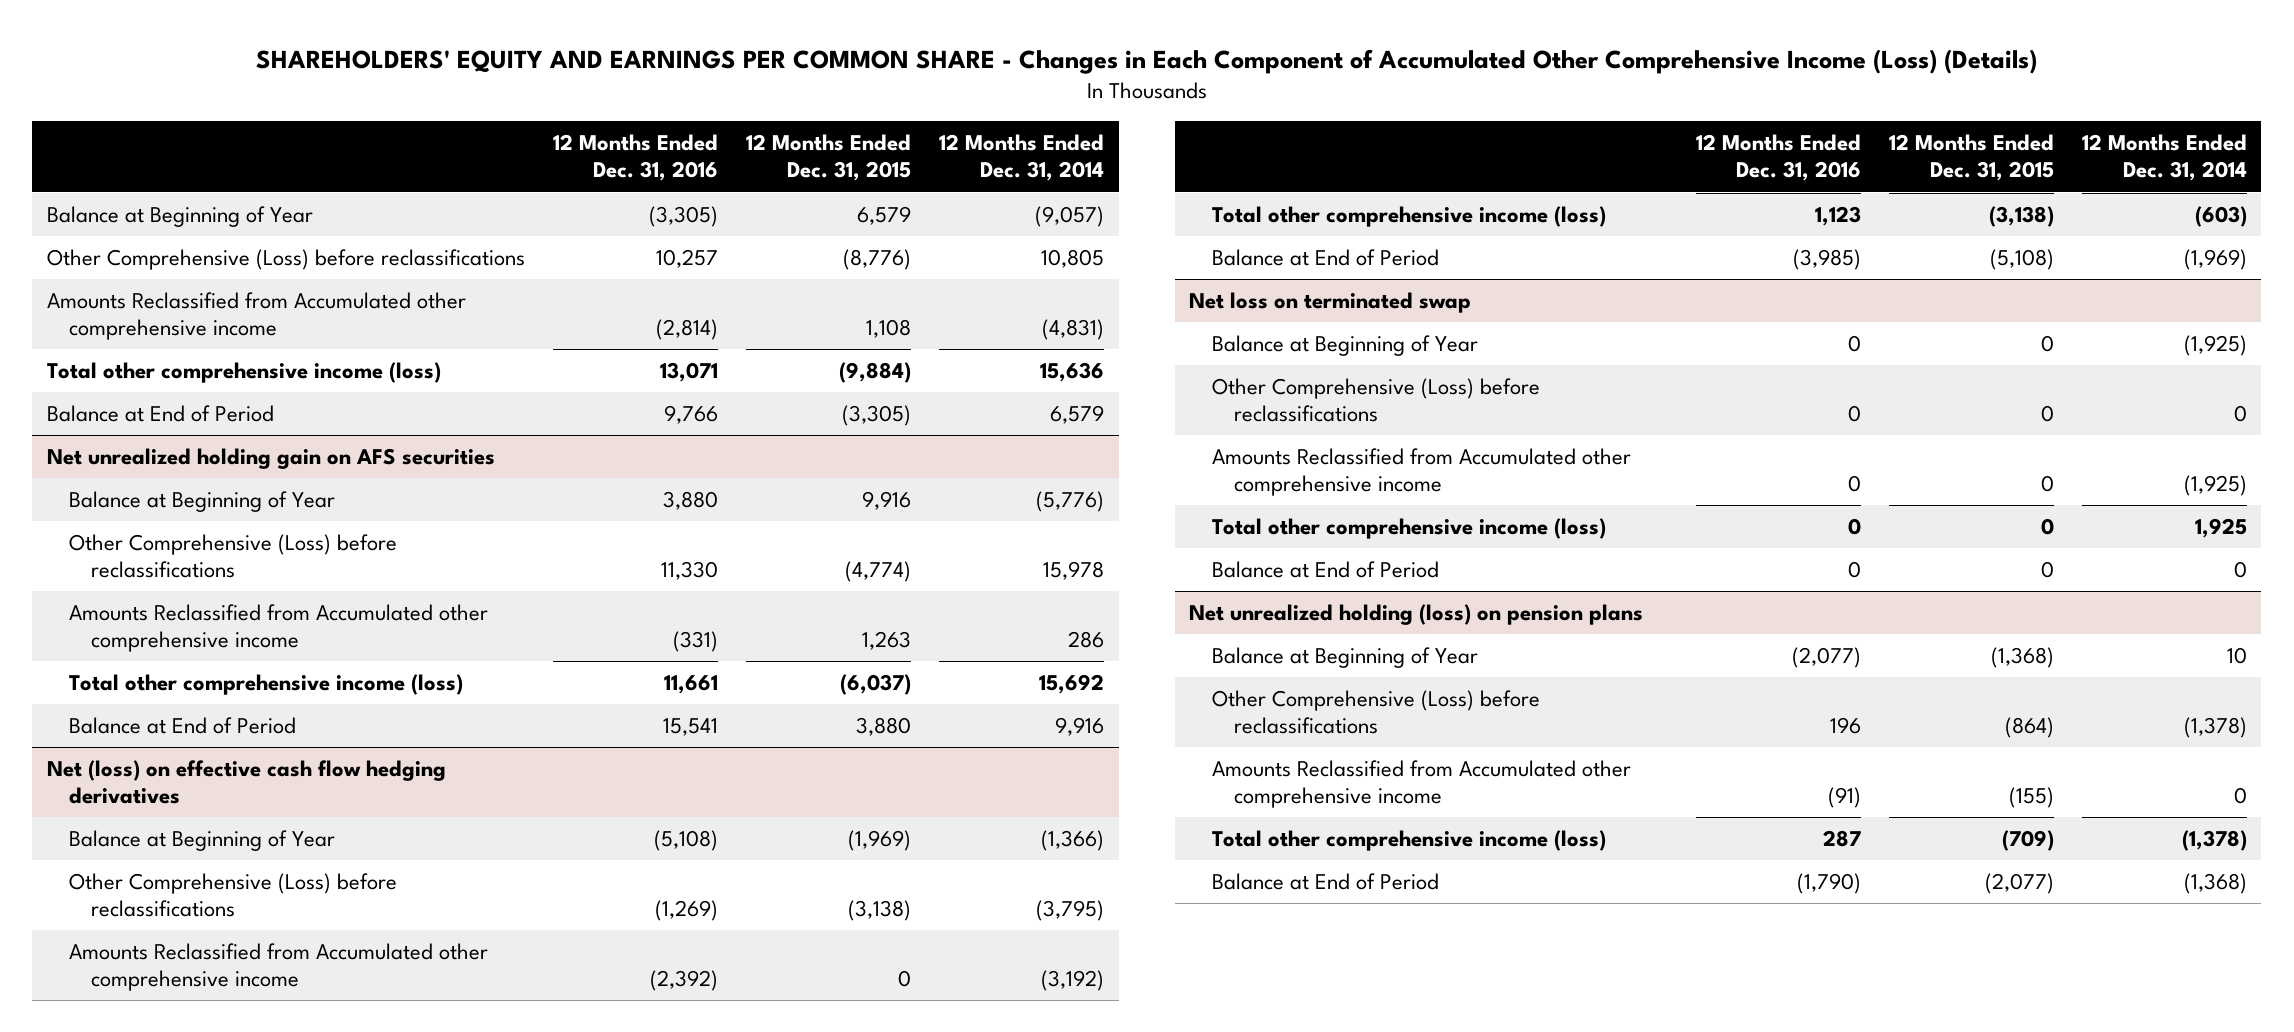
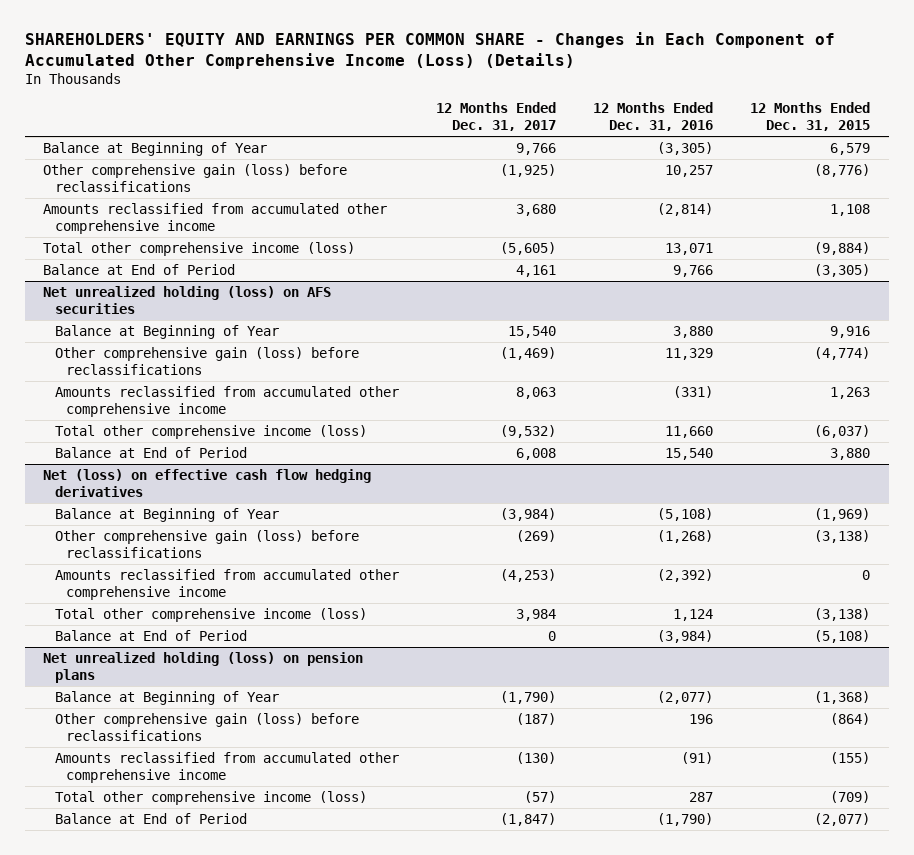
[939,134,1105,182] 12 Months Ended Dec. 31, 2014 -> none
none -> [435,102,556,132] 12 Months Ended Dec. 31, 2017
[46,249,525,271] Other Comprehensive (Loss) before reclassifications -> [43,163,348,192] Other comprehensive gain (loss) before reclassifications
[46,292,466,341] Amounts Reclassified from Accumulated other comprehensive income -> [43,202,388,234] Amounts reclassified from accumulated other comprehensive income
[46,448,495,470] Net unrealized holding gain on AFS securities -> [43,285,332,314] Net unrealized holding (loss) on AFS securities
[68,534,397,579] Other Comprehensive (Loss) before reclassifications -> [54,346,359,375] Other comprehensive gain (loss) before reclassifications
[660,561,718,581] 11,330 -> [665,347,714,360] 11,329
[68,604,488,653] Amounts Reclassified from Accumulated other comprehensive income -> [54,385,399,417] Amounts reclassified from accumulated other comprehensive income
[663,675,718,695] 11,661 -> [665,425,714,438] 11,660
[662,718,718,737] 15,541 -> [665,447,714,460] 15,540
[1189,292,1472,314] Net loss on terminated swap -> none
[1211,335,1478,357] Balance at Beginning of Year -> none
[1211,378,1540,423] Other Comprehensive (Loss) before reclassifications -> none
[1211,448,1631,497] Amounts Reclassified from Accumulated other comprehensive income -> none
[1211,518,1606,540] Total other comprehensive income (loss) -> none
[1211,561,1439,579] Balance at End of Period -> none
[68,873,397,918] Other Comprehensive (Loss) before reclassifications -> [54,529,359,558] Other comprehensive gain (loss) before reclassifications
[654,900,718,922] (1,269) -> [657,529,714,543] (1,268)
[68,943,488,992] Amounts Reclassified from Accumulated other comprehensive income -> [54,568,399,600] Amounts reclassified from accumulated other comprehensive income
[1814,206,1861,227] 1,123 -> [673,608,714,621] 1,124
[1792,249,1861,271] (3,985) -> [657,629,714,643] (3,984)
[1211,690,1540,735] Other Comprehensive (Loss) before reclassifications -> [54,712,359,741] Other comprehensive gain (loss) before reclassifications
[1211,760,1631,809] Amounts Reclassified from Accumulated other comprehensive income -> [54,751,399,783] Amounts reclassified from accumulated other comprehensive income

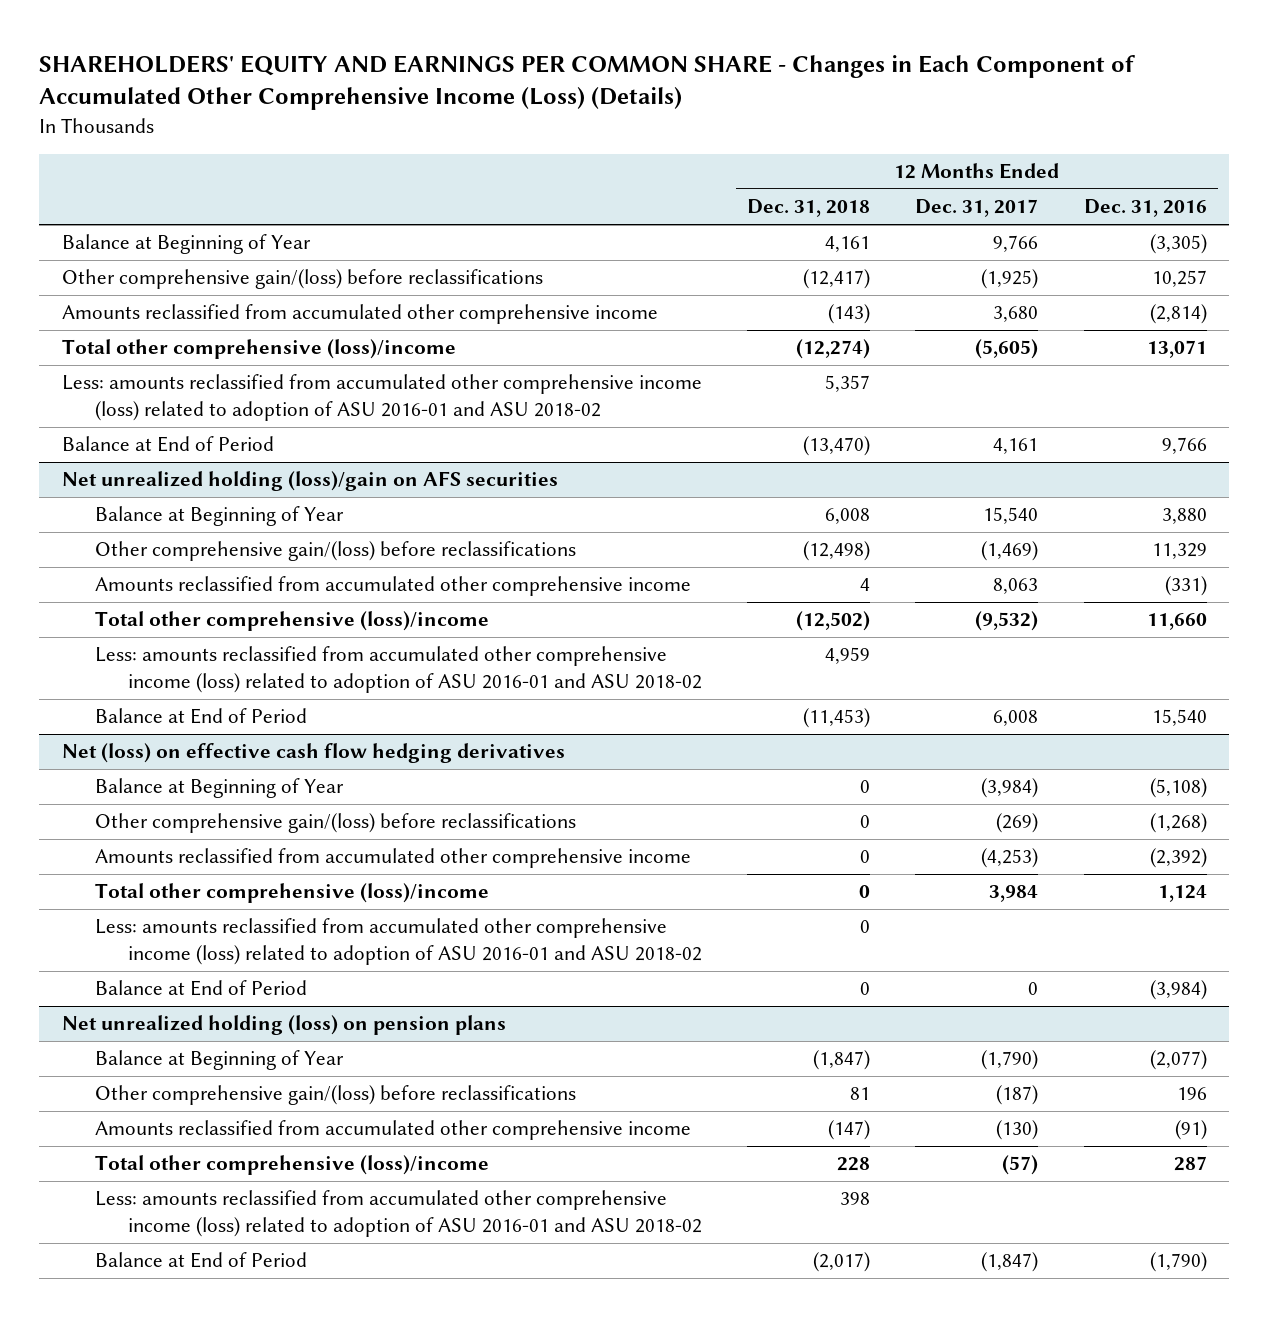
[750,102,871,132] 12 Months Ended Dec. 31, 2015 -> none
none -> [747,199,871,218] Dec. 31, 2018
[43,163,348,192] Other comprehensive gain (loss) before reclassifications -> [61,269,543,290] Other comprehensive gain/(loss) before reclassifications
[43,241,356,256] Total other comprehensive income (loss) -> [61,339,456,360] Total other comprehensive (loss)/income
none -> [61,374,702,421] Less: amounts reclassified from accumulated other comprehensive income (loss) related to adoption of ASU 2016-01 and ASU 2018-02
[43,285,332,314] Net unrealized holding (loss) on AFS securities -> [61,471,558,492] Net unrealized holding (loss)/gain on AFS securities
[54,346,359,375] Other comprehensive gain (loss) before reclassifications -> [94,541,576,562] Other comprehensive gain/(loss) before reclassifications
[54,424,367,439] Total other comprehensive income (loss) -> [94,611,489,632] Total other comprehensive (loss)/income
none -> [94,646,702,693] Less: amounts reclassified from accumulated other comprehensive income (loss) related to adoption of ASU 2016-01 and ASU 2018-02
[54,529,359,558] Other comprehensive gain (loss) before reclassifications -> [94,813,576,834] Other comprehensive gain/(loss) before reclassifications
[54,607,367,622] Total other comprehensive income (loss) -> [94,883,489,904] Total other comprehensive (loss)/income
none -> [94,918,702,965] Less: amounts reclassified from accumulated other comprehensive income (loss) related to adoption of ASU 2016-01 and ASU 2018-02
[54,712,359,741] Other comprehensive gain (loss) before reclassifications -> [94,1085,576,1106] Other comprehensive gain/(loss) before reclassifications
[54,790,367,805] Total other comprehensive income (loss) -> [94,1155,489,1176] Total other comprehensive (loss)/income
none -> [94,1190,702,1237] Less: amounts reclassified from accumulated other comprehensive income (loss) related to adoption of ASU 2016-01 and ASU 2018-02

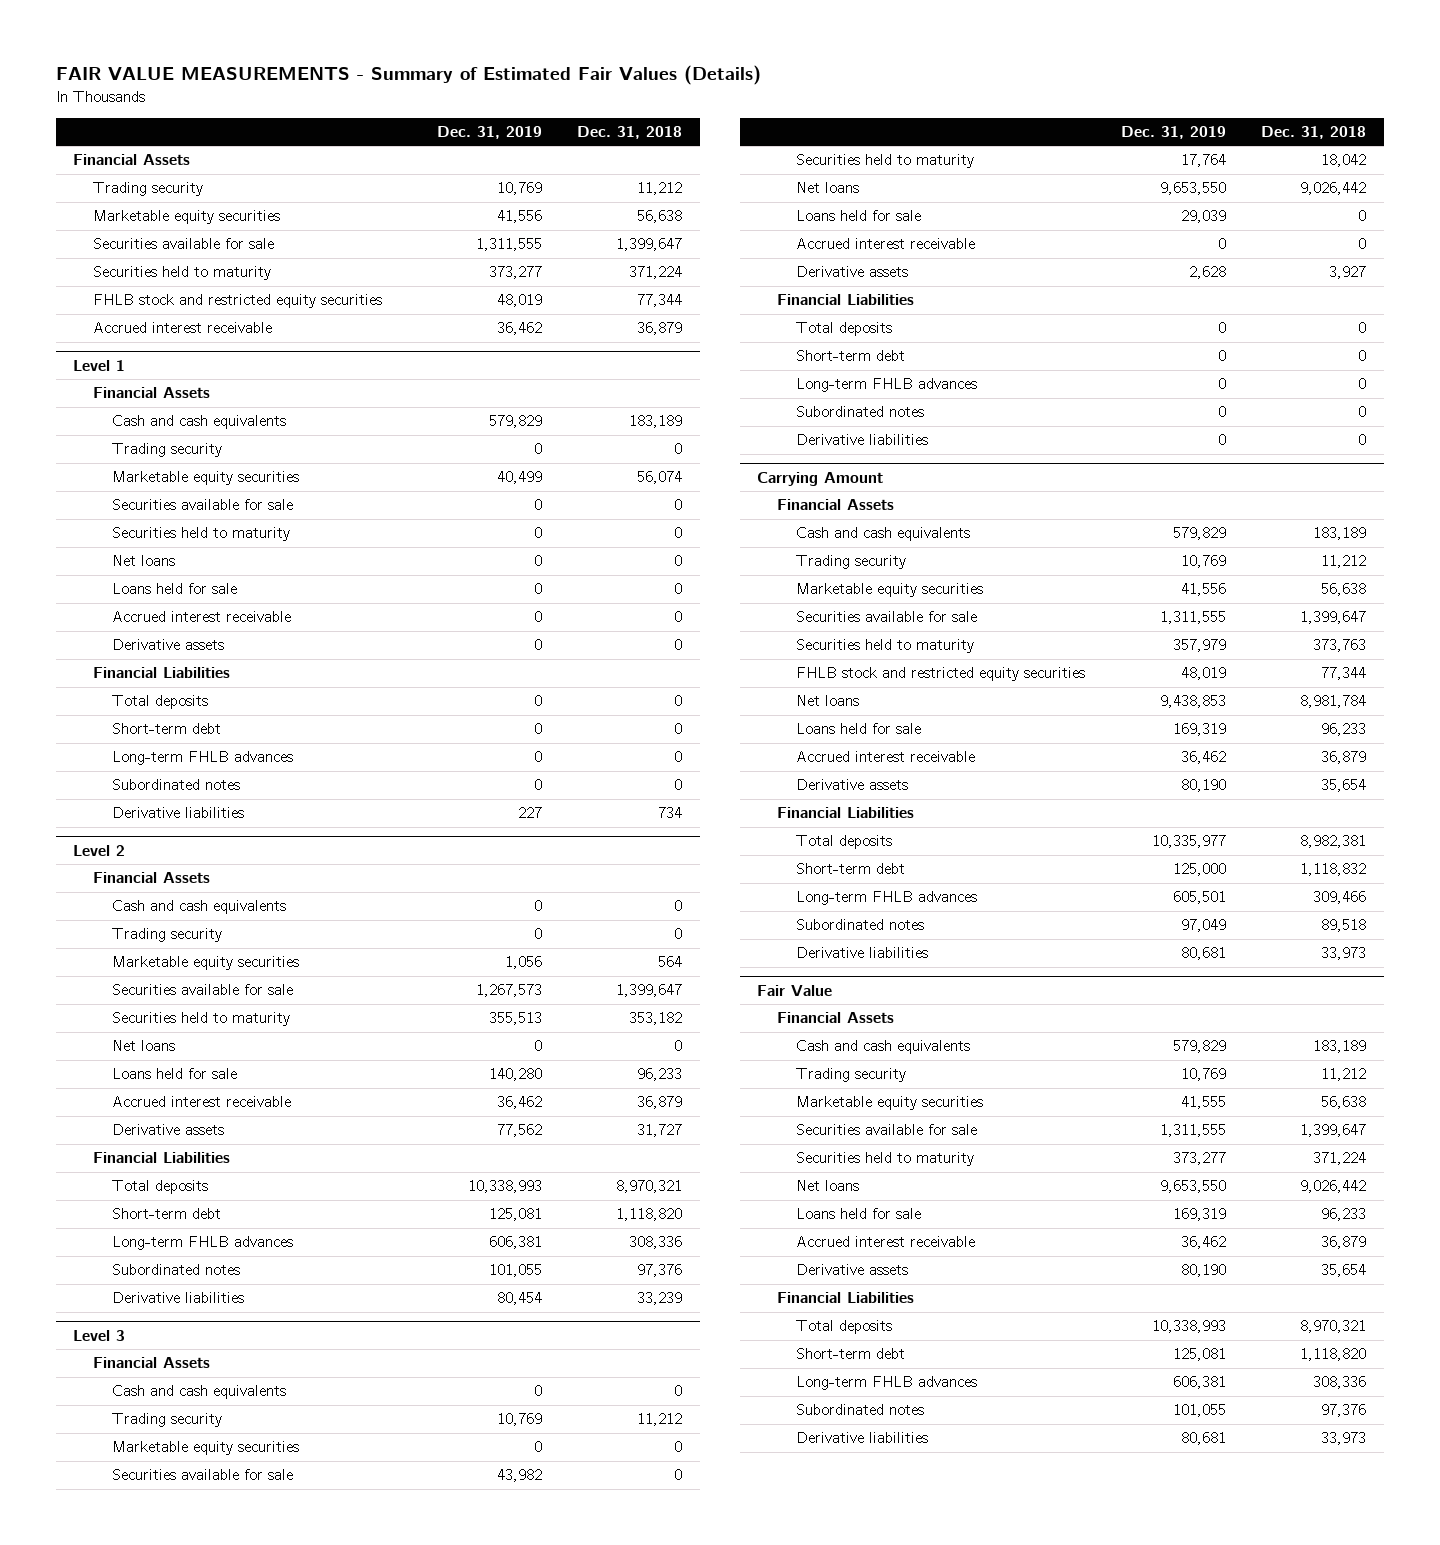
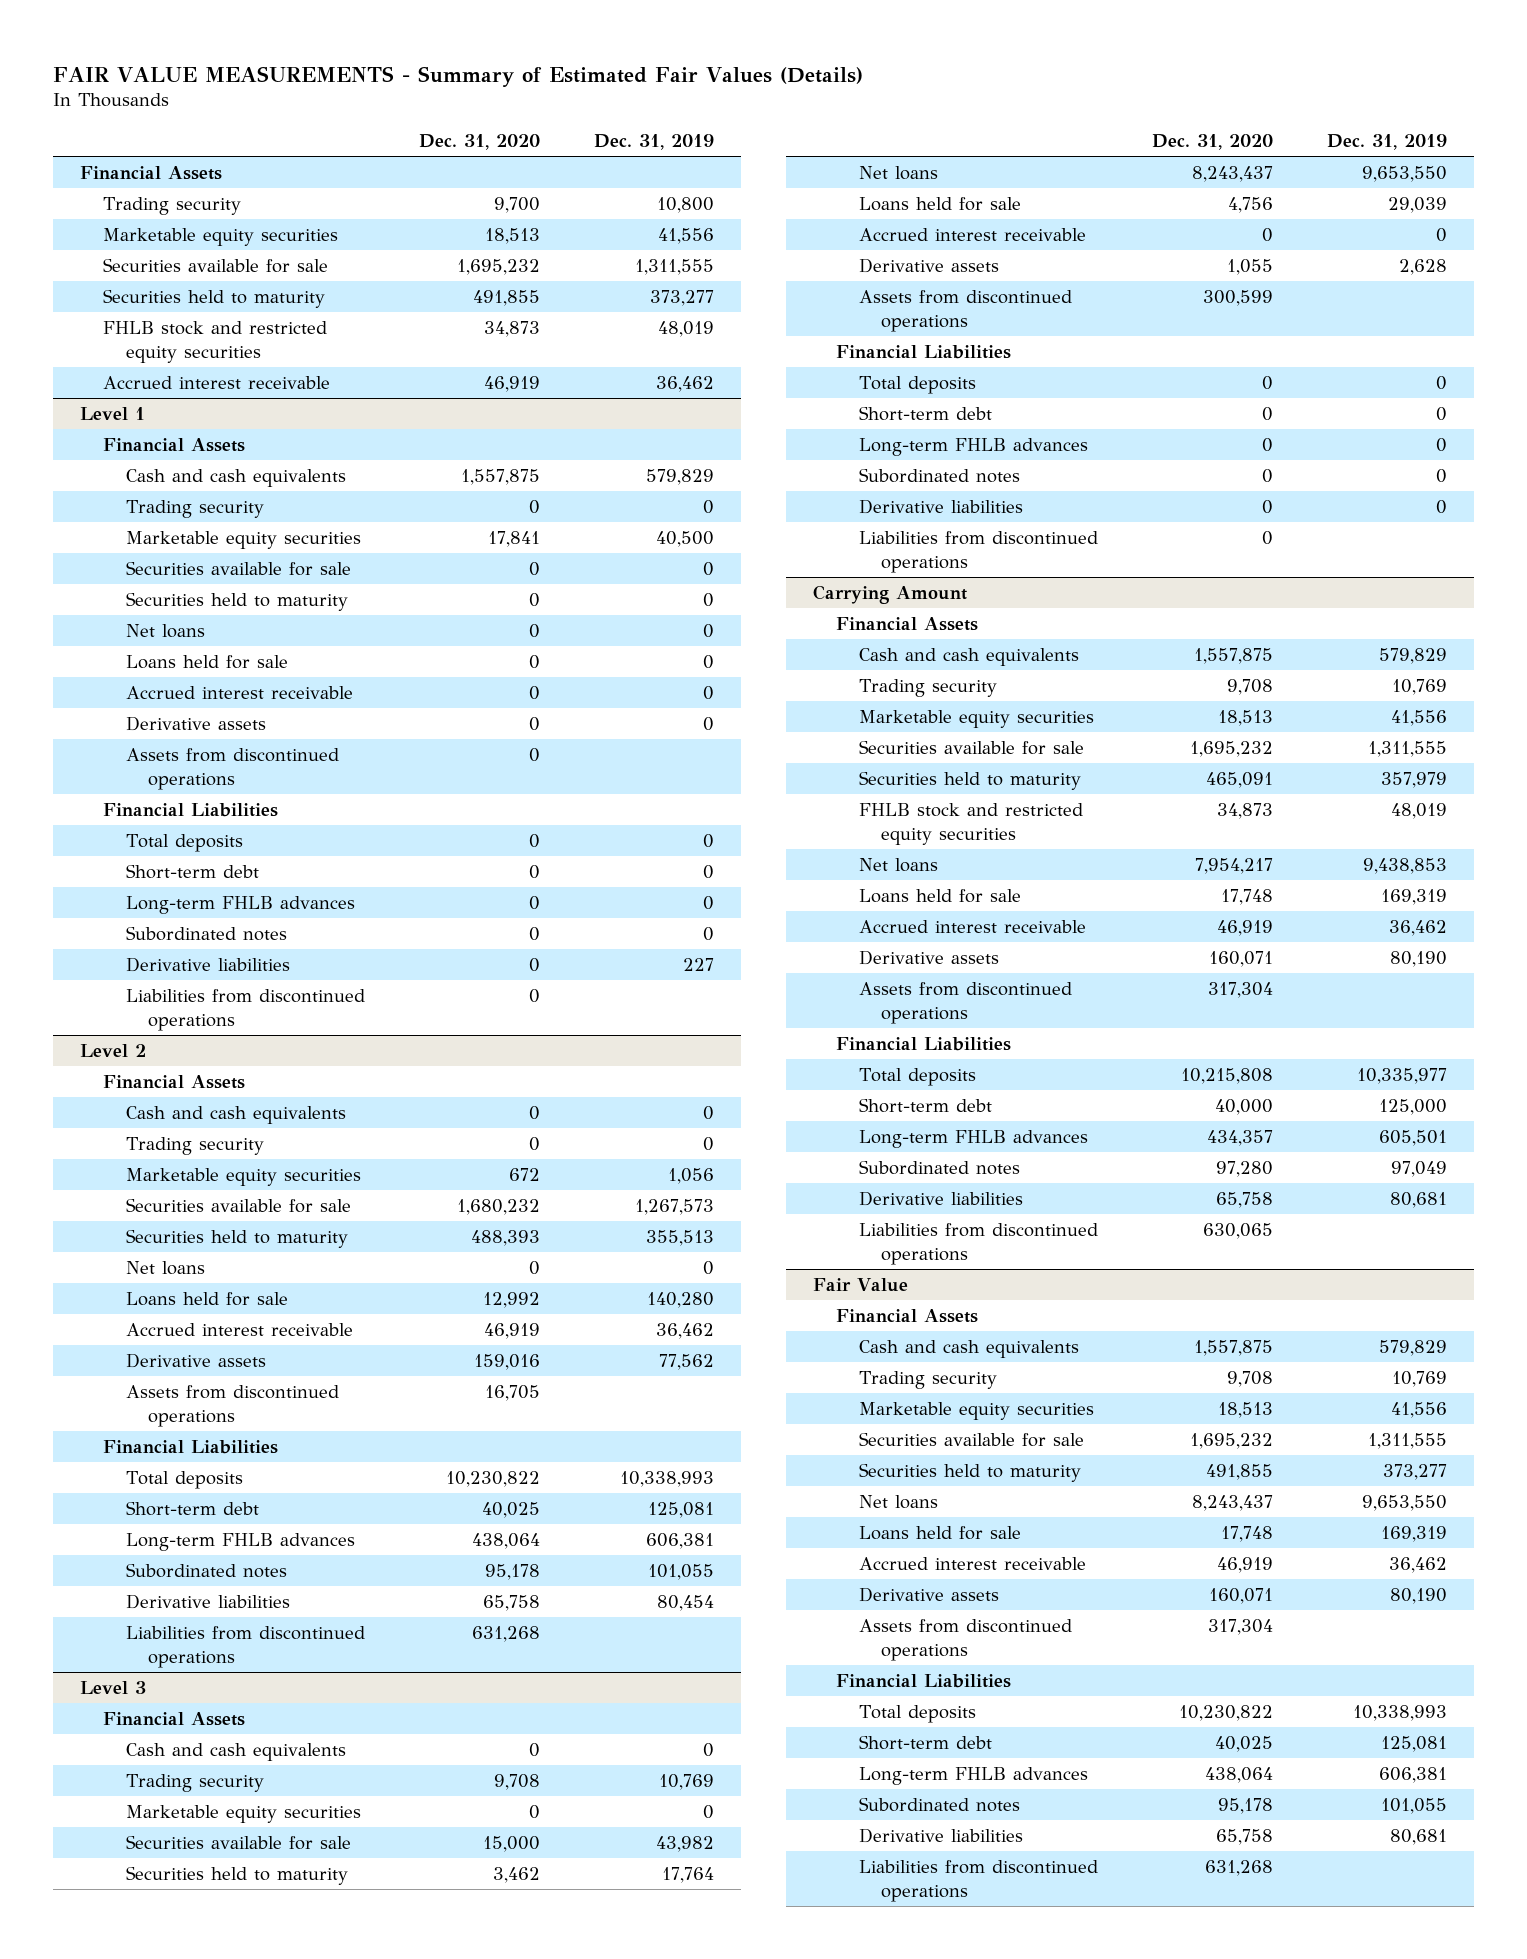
[577,125,683,139] Dec. 31, 2018 -> none
none -> [418,133,540,150] Dec. 31, 2020
[496,182,542,196] 10,769 -> [656,196,714,213] 10,800
[496,471,542,485] 40,499 -> [655,530,714,547] 40,500
none -> [125,747,339,790] Assets from discontinued operations
none -> [125,988,365,1031] Liabilities from discontinued operations
none -> [125,1384,339,1427] Assets from discontinued operations
none -> [125,1625,365,1668] Liabilities from discontinued operations
none -> [858,289,1072,332] Assets from discontinued operations
none -> [858,530,1098,573] Liabilities from discontinued operations
none -> [858,981,1072,1024] Assets from discontinued operations
none -> [858,1222,1098,1265] Liabilities from discontinued operations
[1180,1096,1226,1110] 41,555 -> [1390,1401,1447,1418] 41,556
none -> [858,1618,1072,1661] Assets from discontinued operations
none -> [858,1859,1098,1902] Liabilities from discontinued operations

